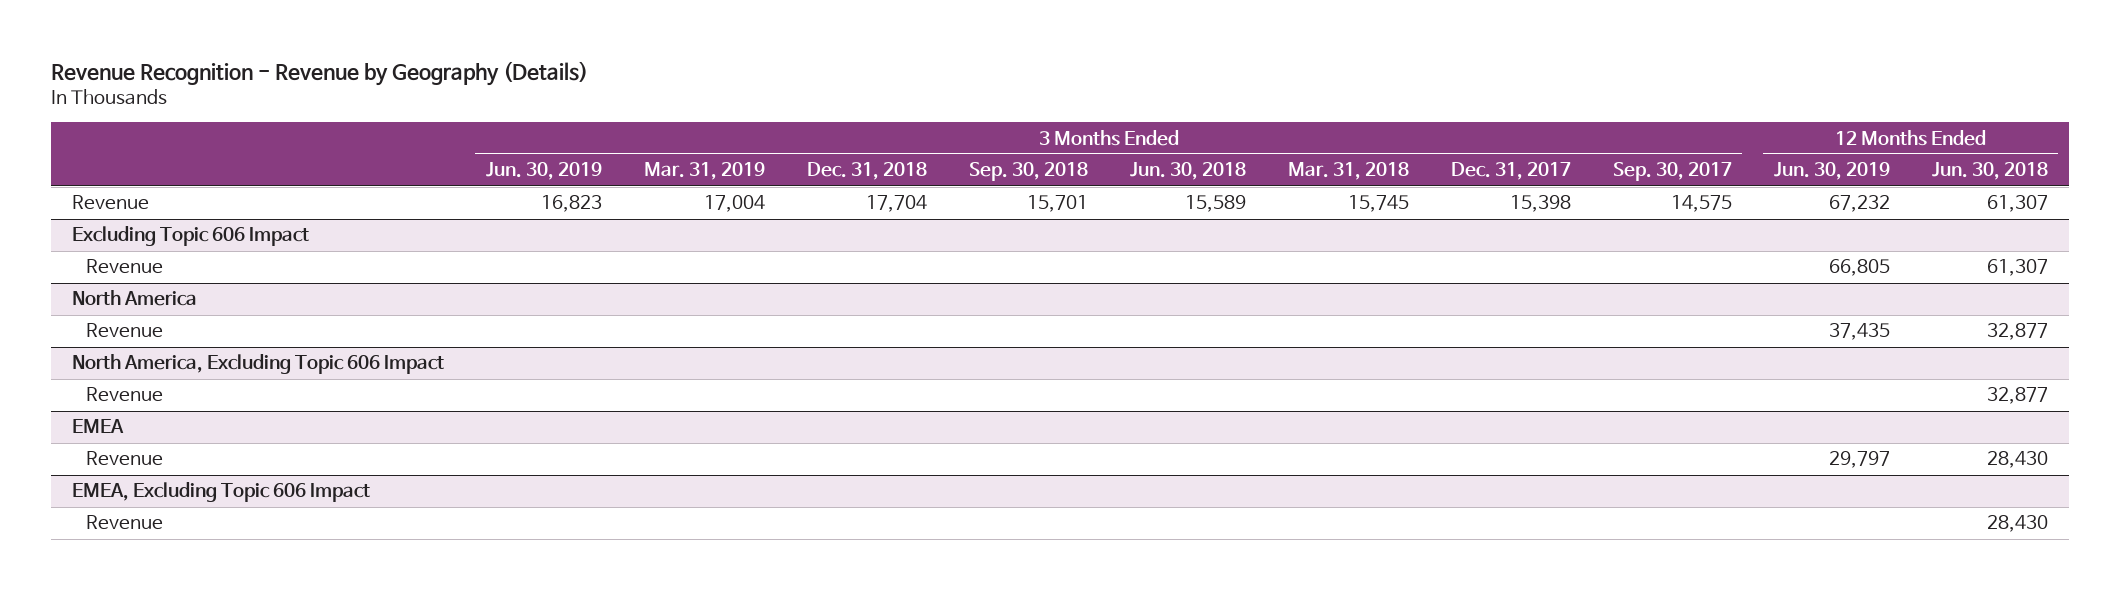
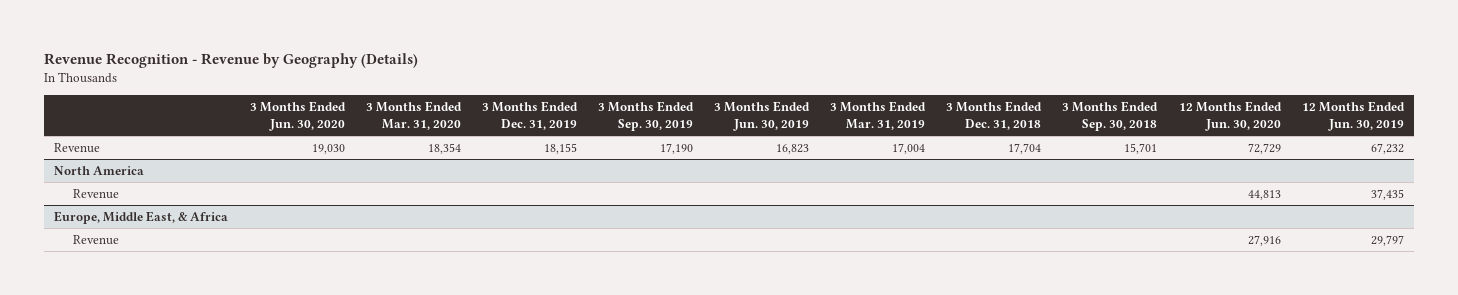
[1129,162,1246,181] Jun. 30, 2018 -> none
[1287,162,1409,181] Mar. 31, 2018 -> none
[1450,162,1571,181] Dec. 31, 2017 -> none
[1612,162,1732,182] Sep. 30, 2017 -> none
[1931,162,2048,181] Jun. 30, 2018 -> none
none -> [249,100,346,131] 3 Months Ended Jun. 30, 2020
none -> [365,100,462,130] 3 Months Ended Mar. 31, 2020
none -> [481,100,578,130] 3 Months Ended Dec. 31, 2019
none -> [597,100,694,131] 3 Months Ended Sep. 30, 2019
none -> [1178,100,1282,131] 12 Months Ended Jun. 30, 2020
[71,226,309,247] Excluding Topic 606 Impact -> none
[85,259,163,275] Revenue -> none
[71,354,444,375] North America, Excluding Topic 606 Impact -> none
[85,387,163,403] Revenue -> none
[71,419,124,434] EMEA -> [54,210,229,224] Europe, Middle East, & Africa
[71,482,370,503] EMEA, Excluding Topic 606 Impact -> none
[85,515,163,531] Revenue -> none

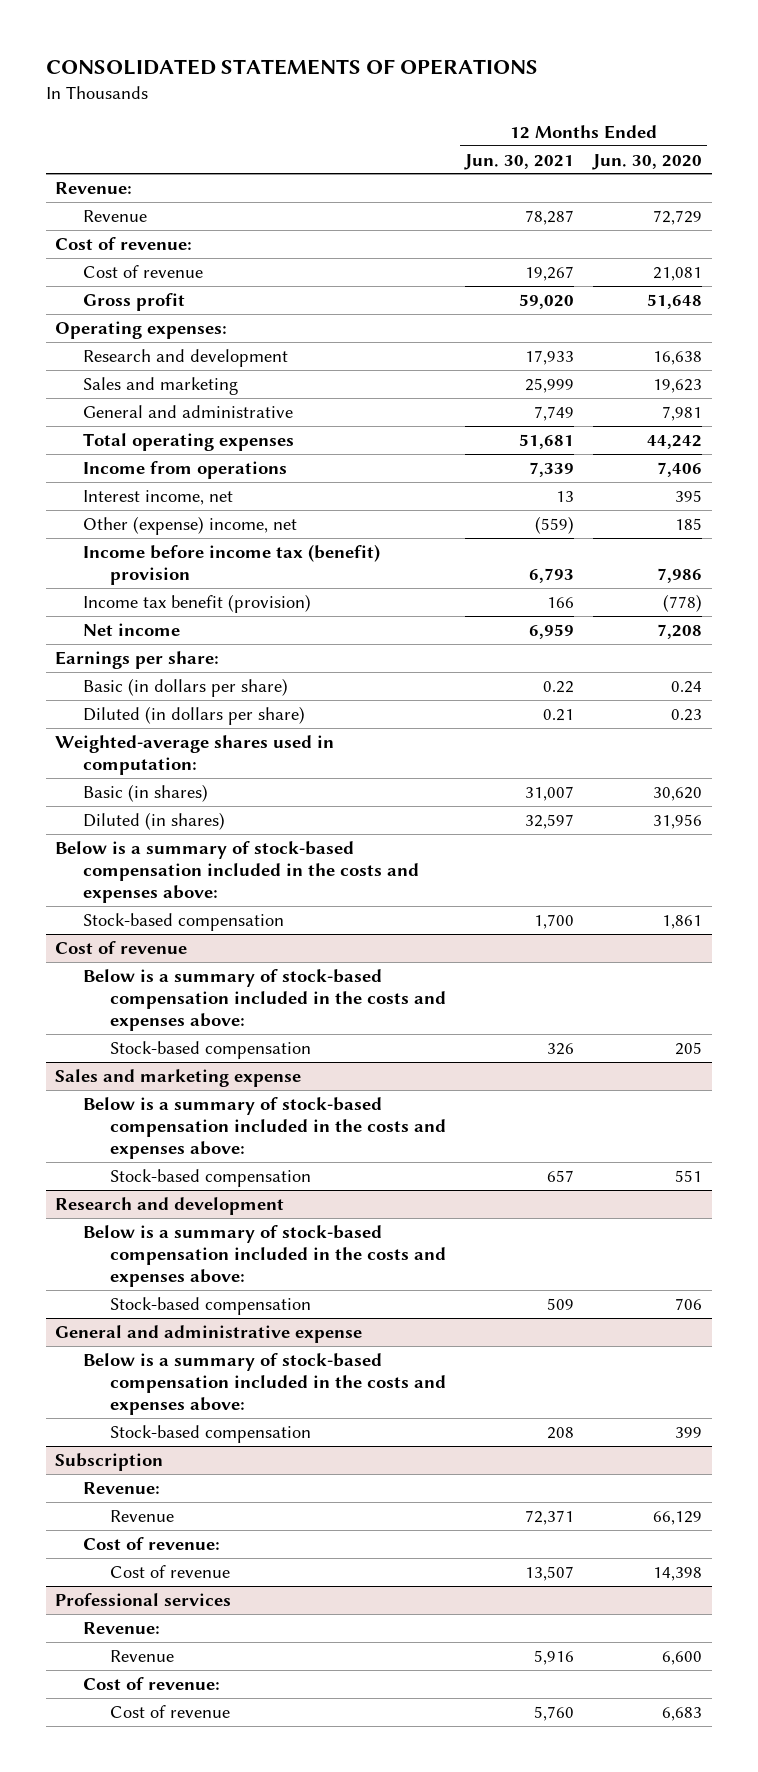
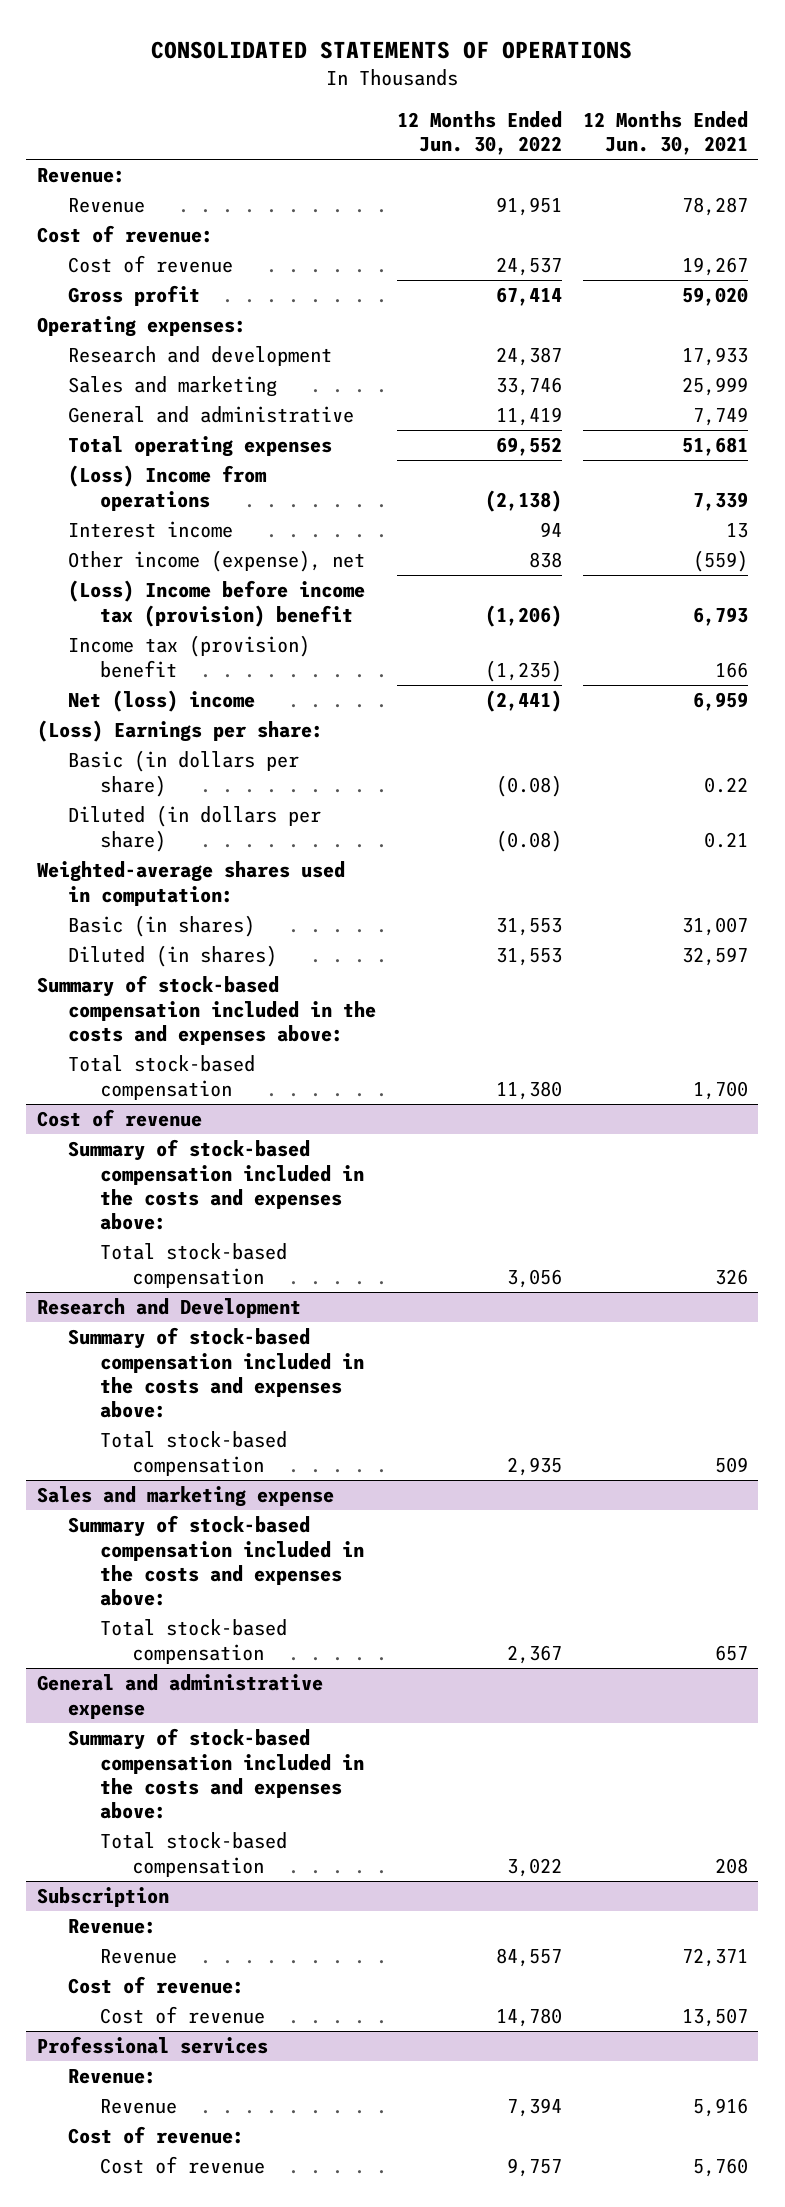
[592,153,703,170] Jun. 30, 2020 -> none
none -> [397,111,563,156] 12 Months Ended Jun. 30, 2022
[82,460,287,479] Income from operations -> [68,465,268,511] (Loss) Income from operations
[82,489,233,505] Interest income, net -> [68,521,234,539] Interest income
[82,515,297,535] Other (expense) income, net -> [68,550,366,573] Other income (expense), net
[82,543,380,586] Income before income tax (benefit) provision -> [68,580,366,627] (Loss) Income before income tax (provision) benefit
[82,593,311,613] Income tax benefit (provision) -> [68,635,311,678] Income tax (provision) benefit
[82,622,180,636] Net income -> [68,690,256,713] Net (loss) income
[55,650,220,669] Earnings per share: -> [36,720,323,743] (Loss) Earnings per share:
[55,840,419,904] Below is a summary of stock-based compensation included in the costs and expenses above: -> [36,975,377,1045] Summary of stock-based compensation included in the costs and expenses above:
[82,912,284,931] Stock-based compensation -> [68,1055,256,1100] Total stock-based compensation
[82,968,446,1032] Below is a summary of stock-based compensation included in the costs and expenses above: -> [68,1139,364,1231] Summary of stock-based compensation included in the costs and expenses above:
[109,1040,311,1059] Stock-based compensation -> [99,1243,287,1288] Total stock-based compensation
none -> [36,1298,301,1319] Research and Development
none -> [68,1327,364,1419] Summary of stock-based compensation included in the costs and expenses above:
none -> [99,1431,287,1476] Total stock-based compensation
[55,1196,285,1215] Research and development -> none
[82,1224,446,1288] Below is a summary of stock-based compensation included in the costs and expenses above: -> none
[109,1296,311,1315] Stock-based compensation -> none
[82,1096,446,1160] Below is a summary of stock-based compensation included in the costs and expenses above: -> [68,1515,364,1607] Summary of stock-based compensation included in the costs and expenses above:
[109,1168,311,1187] Stock-based compensation -> [99,1619,287,1664] Total stock-based compensation
[82,1352,446,1416] Below is a summary of stock-based compensation included in the costs and expenses above: -> [68,1728,364,1820] Summary of stock-based compensation included in the costs and expenses above:
[109,1424,311,1443] Stock-based compensation -> [99,1832,287,1877] Total stock-based compensation

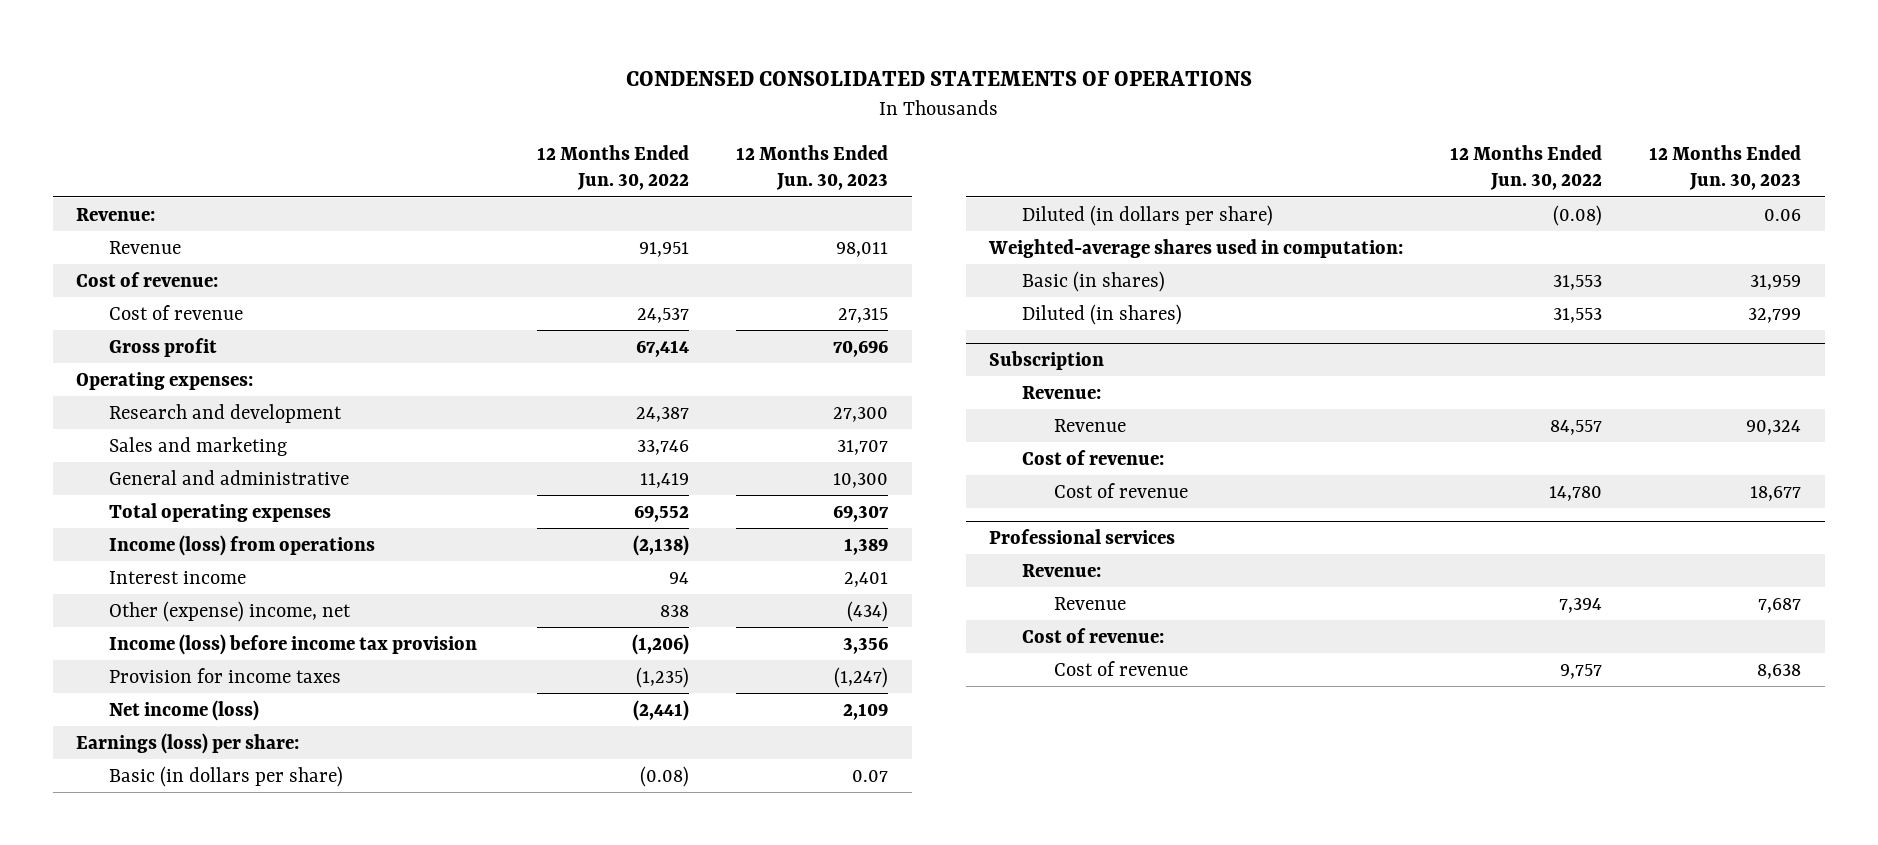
[151,40,633,59] CONSOLIDATED STATEMENTS OF OPERATIONS -> [625,71,1252,87] CONDENSED CONSOLIDATED STATEMENTS OF OPERATIONS
[582,111,748,156] 12 Months Ended Jun. 30, 2021 -> none
none -> [736,144,889,191] 12 Months Ended Jun. 30, 2023
[68,465,268,511] (Loss) Income from operations -> [108,534,375,556] Income (loss) from operations
[68,550,366,573] Other income (expense), net -> [108,600,351,622] Other (expense) income, net
[68,580,366,627] (Loss) Income before income tax (provision) benefit -> [108,633,477,655] Income (loss) before income tax provision
[68,635,311,678] Income tax (provision) benefit -> [108,667,341,683] Provision for income taxes
[68,690,256,713] Net (loss) income -> [108,699,259,721] Net income (loss)
[36,720,323,743] (Loss) Earnings per share: -> [76,732,300,754] Earnings (loss) per share:
[36,975,377,1045] Summary of stock-based compensation included in the costs and expenses above: -> none
[68,1055,256,1100] Total stock-based compensation -> none
[36,1109,202,1128] Cost of revenue -> none
[68,1139,364,1231] Summary of stock-based compensation included in the costs and expenses above: -> none
[99,1243,287,1288] Total stock-based compensation -> none
[36,1298,301,1319] Research and Development -> none
[68,1327,364,1419] Summary of stock-based compensation included in the costs and expenses above: -> none
[99,1431,287,1476] Total stock-based compensation -> none
[36,1486,334,1508] Sales and marketing expense -> none
[68,1515,364,1607] Summary of stock-based compensation included in the costs and expenses above: -> none
[99,1619,287,1664] Total stock-based compensation -> none
[36,1674,323,1719] General and administrative expense -> none
[68,1728,364,1820] Summary of stock-based compensation included in the costs and expenses above: -> none
[99,1832,287,1877] Total stock-based compensation -> none

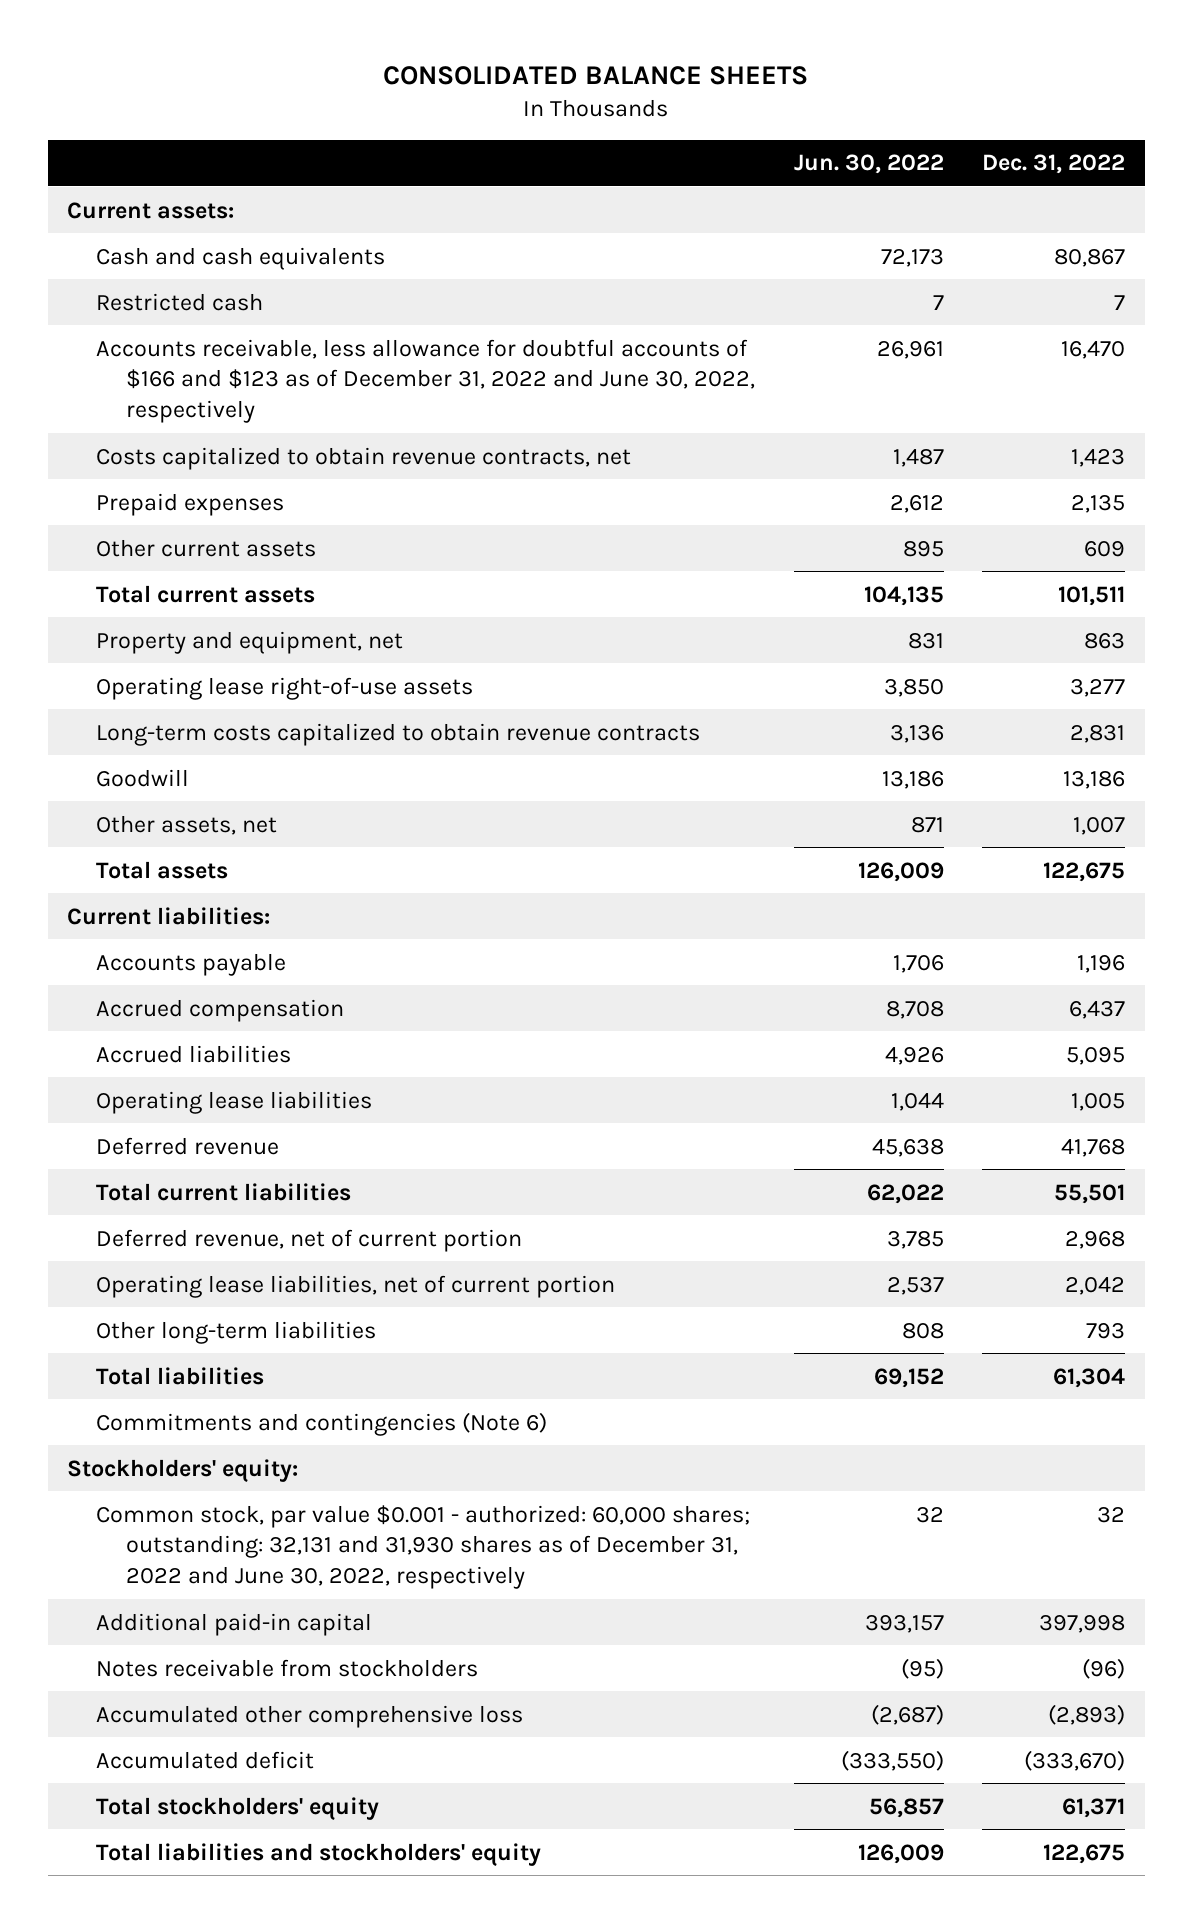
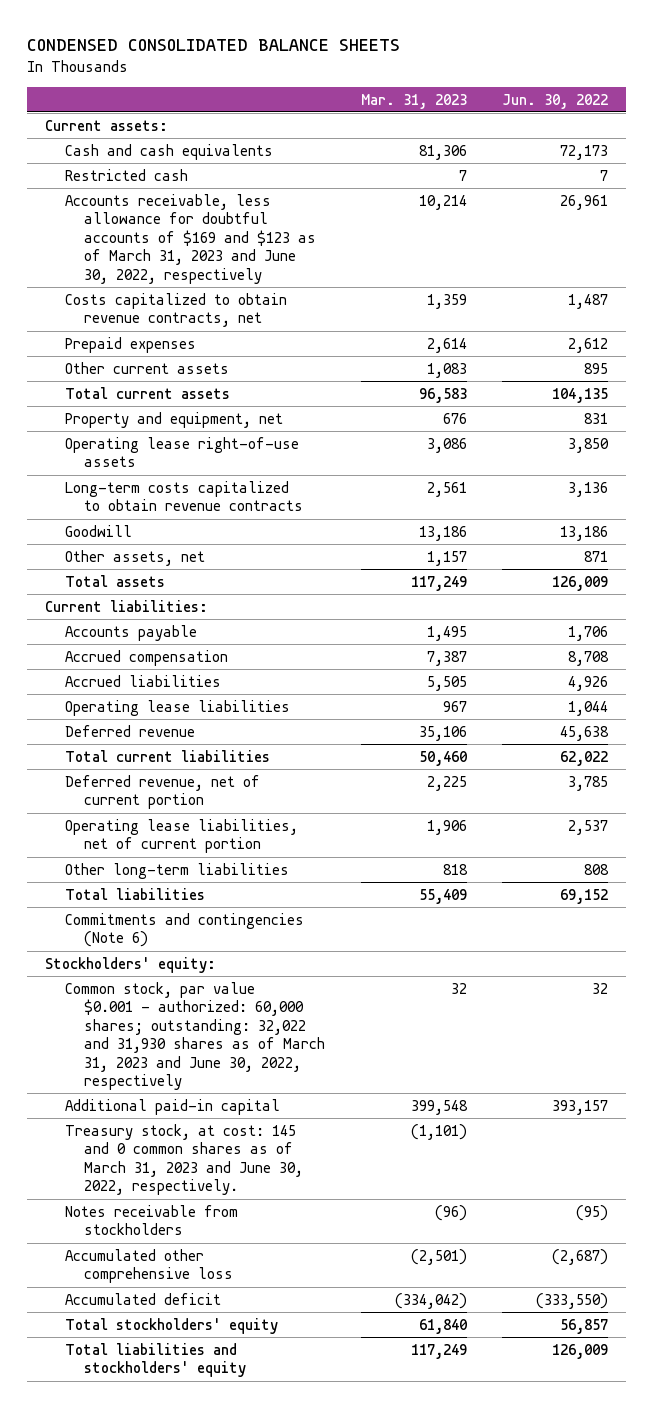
[383,66,809,86] CONSOLIDATED BALANCE SHEETS -> [27,39,401,52] CONDENSED CONSOLIDATED BALANCE SHEETS
[982,154,1126,175] Dec. 31, 2022 -> none
none -> [360,93,467,109] Mar. 31, 2023
[96,338,755,423] Accounts receivable, less allowance for doubtful accounts of $166 and $123 as of December 31, 2022 and June 30, 2022, respectively -> [64,193,317,284] Accounts receivable, less allowance for doubtful accounts of $169 and $123 as of March 31, 2023 and June 30, 2022, respectively
[96,1504,751,1589] Common stock, par value $0.001 - authorized: 60,000 shares; outstanding: 32,131 and 31,930 shares as of December 31, 2022 and June 30, 2022, respectively -> [64,981,326,1091] Common stock, par value $0.001 - authorized: 60,000 shares; outstanding: 32,022 and 31,930 shares as of March 31, 2023 and June 30, 2022, respectively
none -> [64,1123,304,1196] Treasury stock, at cost: 145 and 0 common shares as of March 31, 2023 and June 30, 2022, respectively.

